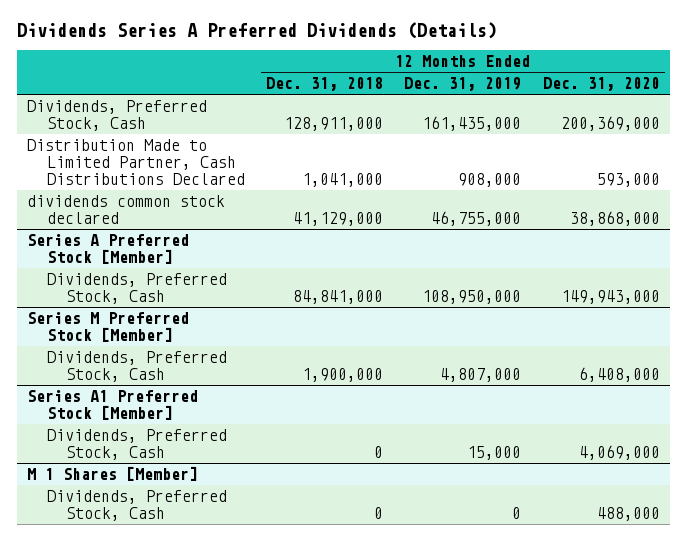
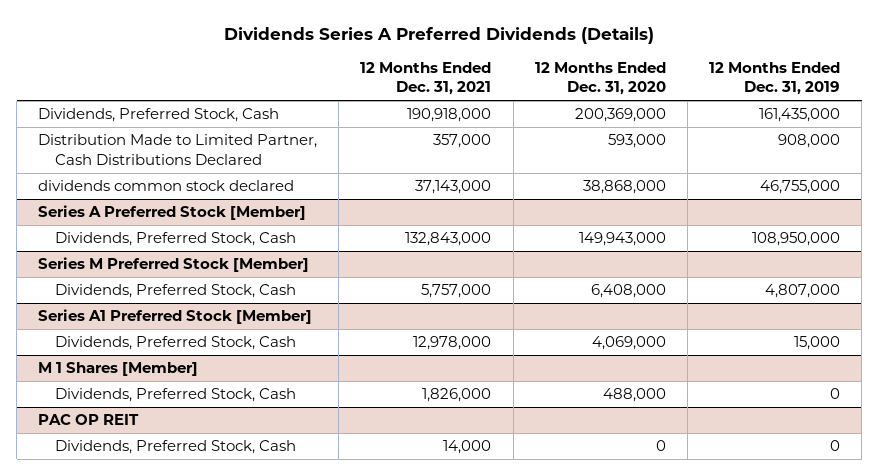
[266,77,384,92] Dec. 31, 2018 -> none
none -> [360,62,492,96] 12 Months Ended Dec. 31, 2021
none -> [38,414,140,426] PAC OP REIT
none -> [55,440,297,455] Dividends, Preferred Stock, Cash

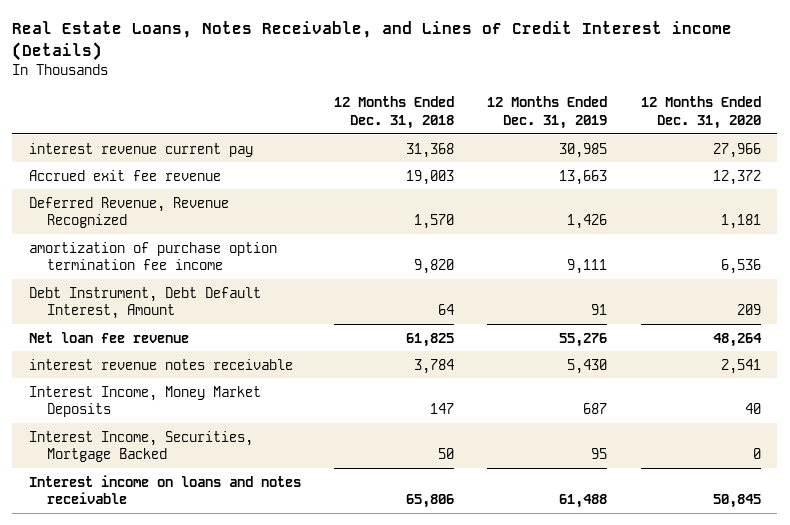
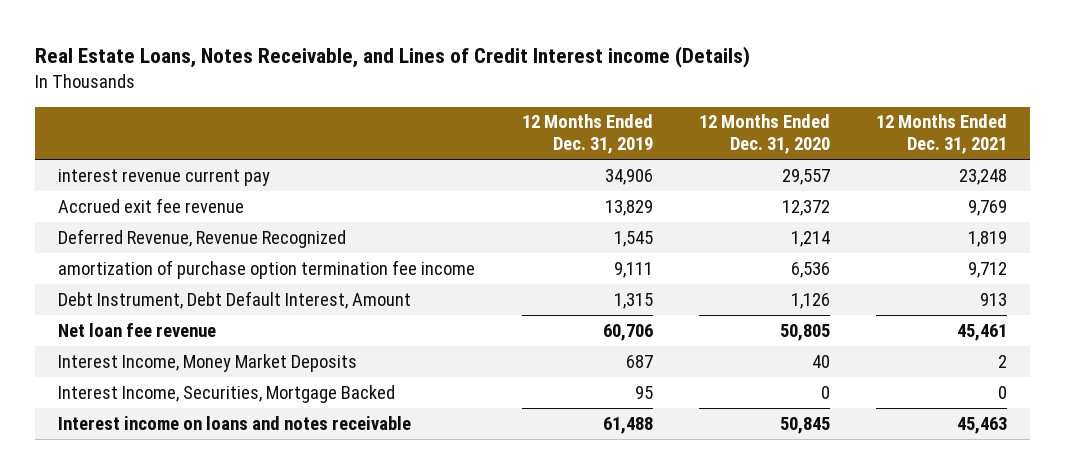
[334,96,455,129] 12 Months Ended Dec. 31, 2018 -> none
none -> [876,114,1008,155] 12 Months Ended Dec. 31, 2021
[559,142,608,158] 30,985 -> [604,168,653,185] 34,906
[712,142,761,158] 27,966 -> [781,168,830,185] 29,557
[559,169,608,185] 13,663 -> [604,199,653,216] 13,829
[567,214,608,230] 1,426 -> [613,230,653,247] 1,545
[720,214,761,230] 1,181 -> [790,230,830,247] 1,214
[28,358,293,370] interest revenue notes receivable -> none
[591,304,608,316] 91 -> [613,292,653,309] 1,315
[736,304,761,316] 209 -> [790,292,830,309] 1,126
[559,332,608,347] 55,276 -> [602,323,653,341] 60,706
[712,332,762,347] 48,264 -> [779,323,830,341] 50,805

